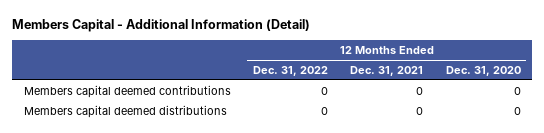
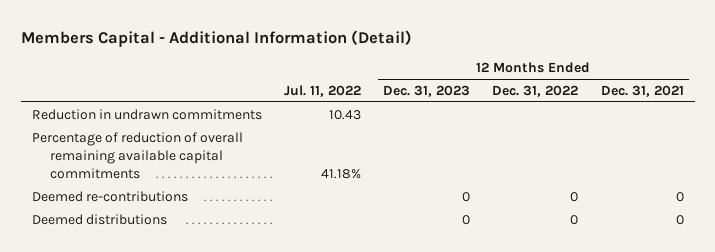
[445,65,521,76] Dec. 31, 2020 -> none
none -> [283,85,361,98] Jul. 11, 2022
none -> [383,85,471,98] Dec. 31, 2023
none -> [31,108,262,120] Reduction in undrawn commitments
none -> [31,131,243,179] Percentage of reduction of overall remaining available capital commitments
[23,84,231,98] Members capital deemed contributions -> [31,190,188,202] Deemed re-contributions
[23,104,227,118] Members capital deemed distributions -> [31,213,167,225] Deemed distributions

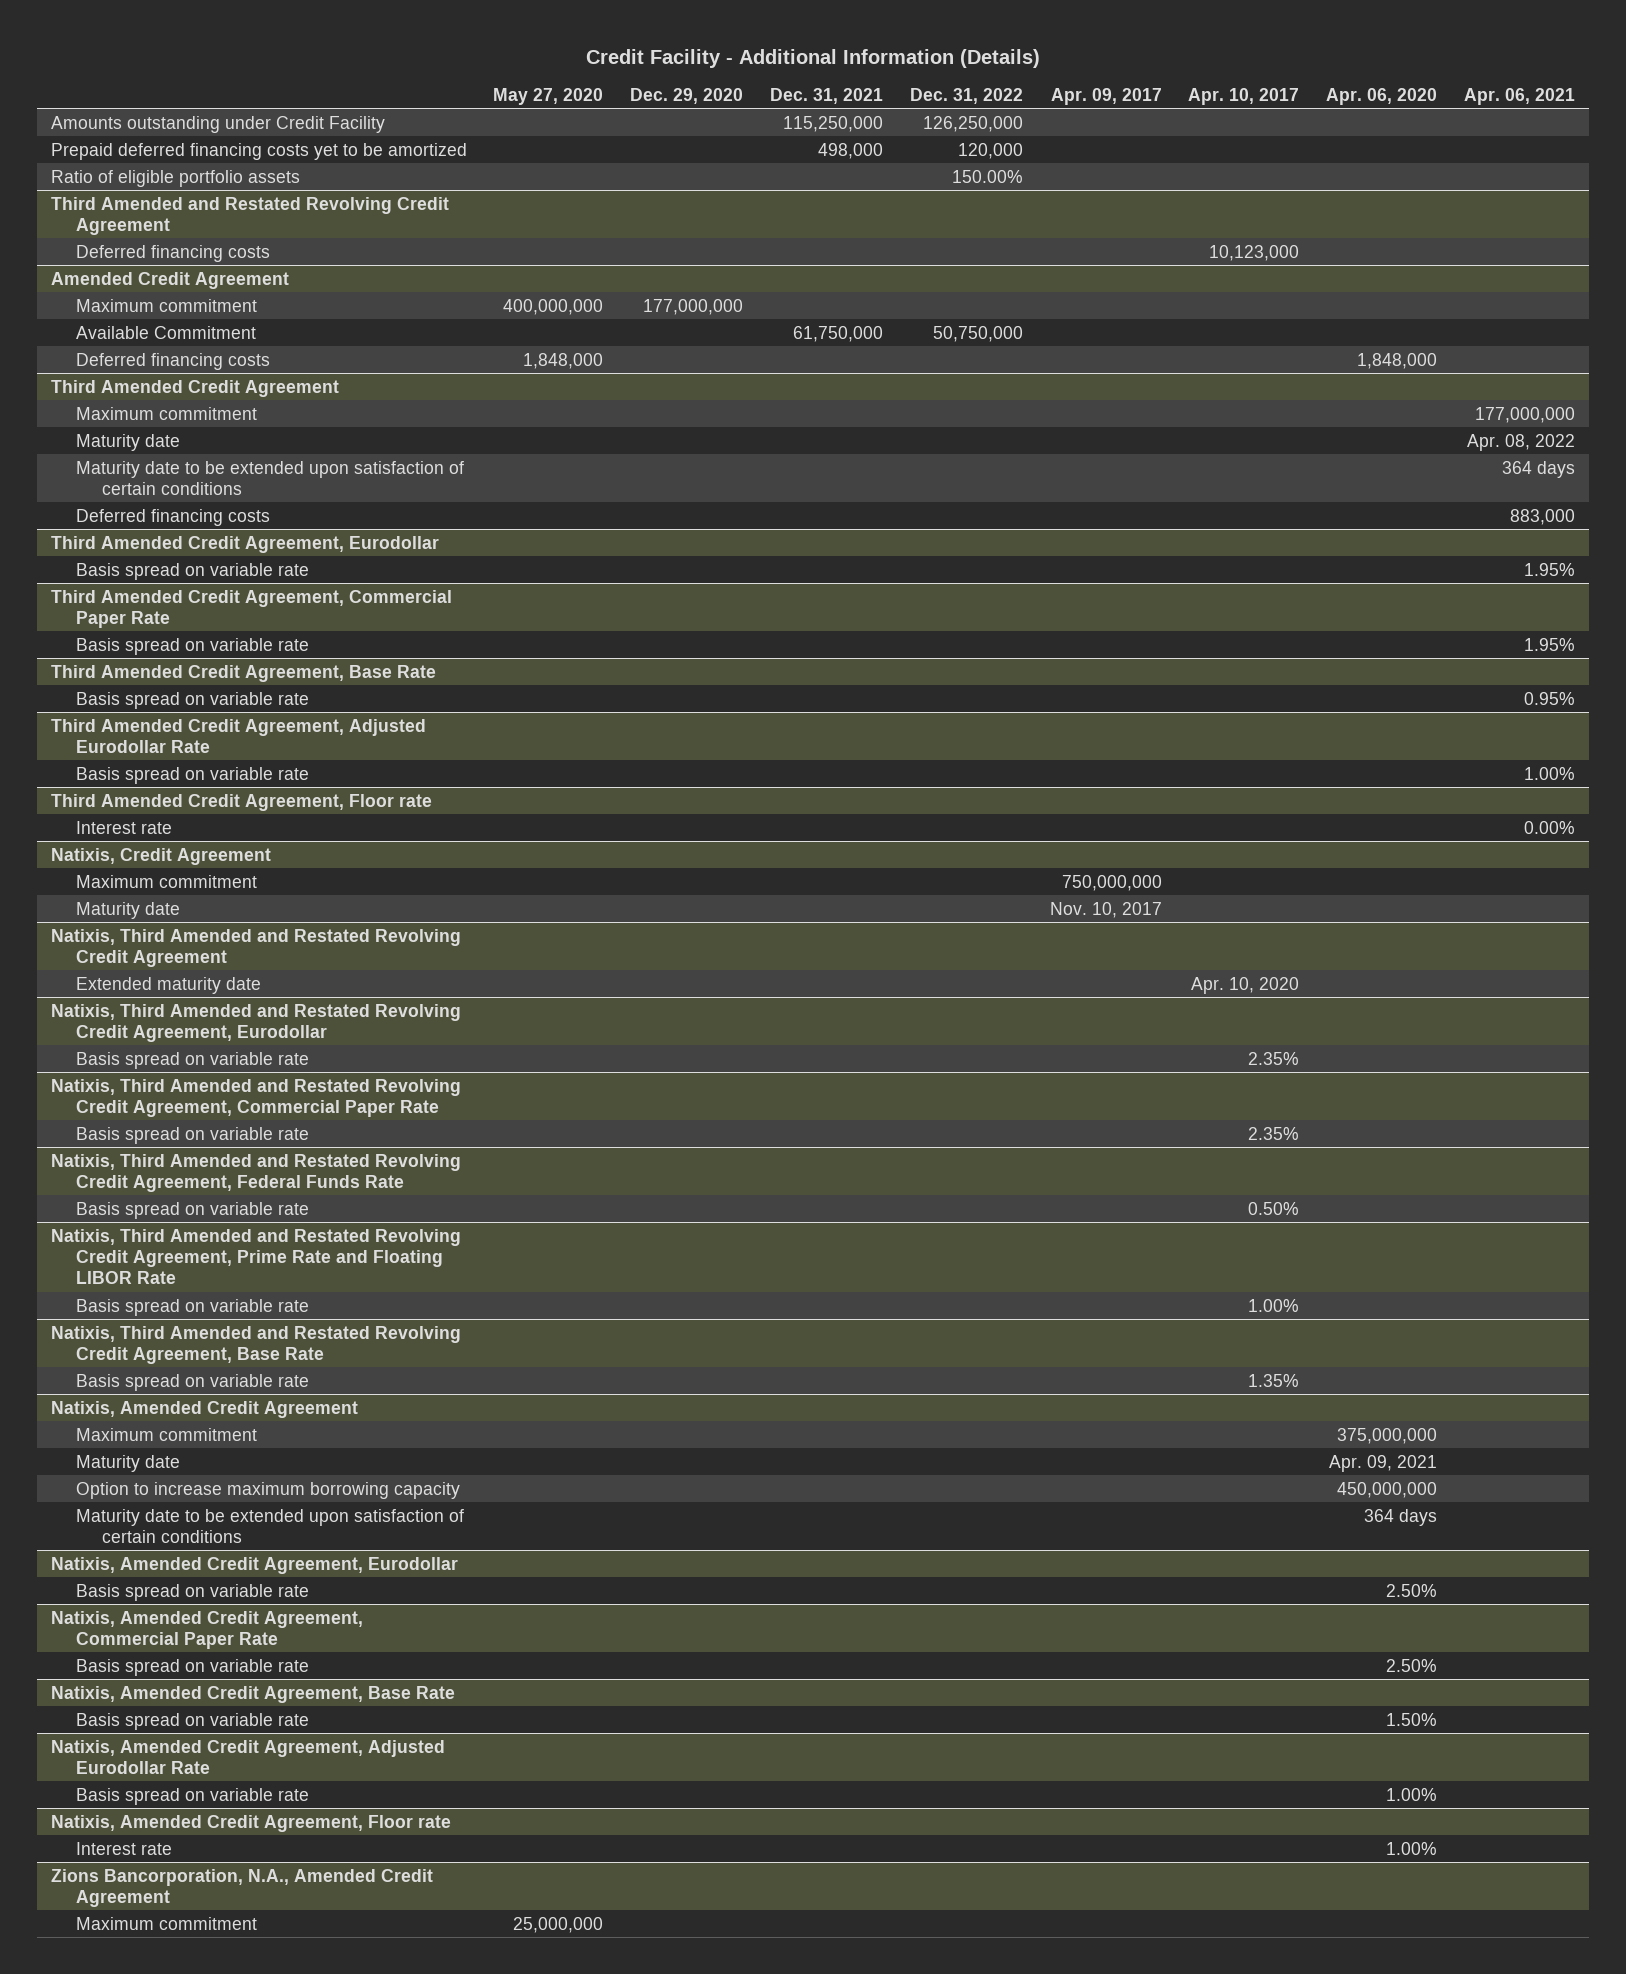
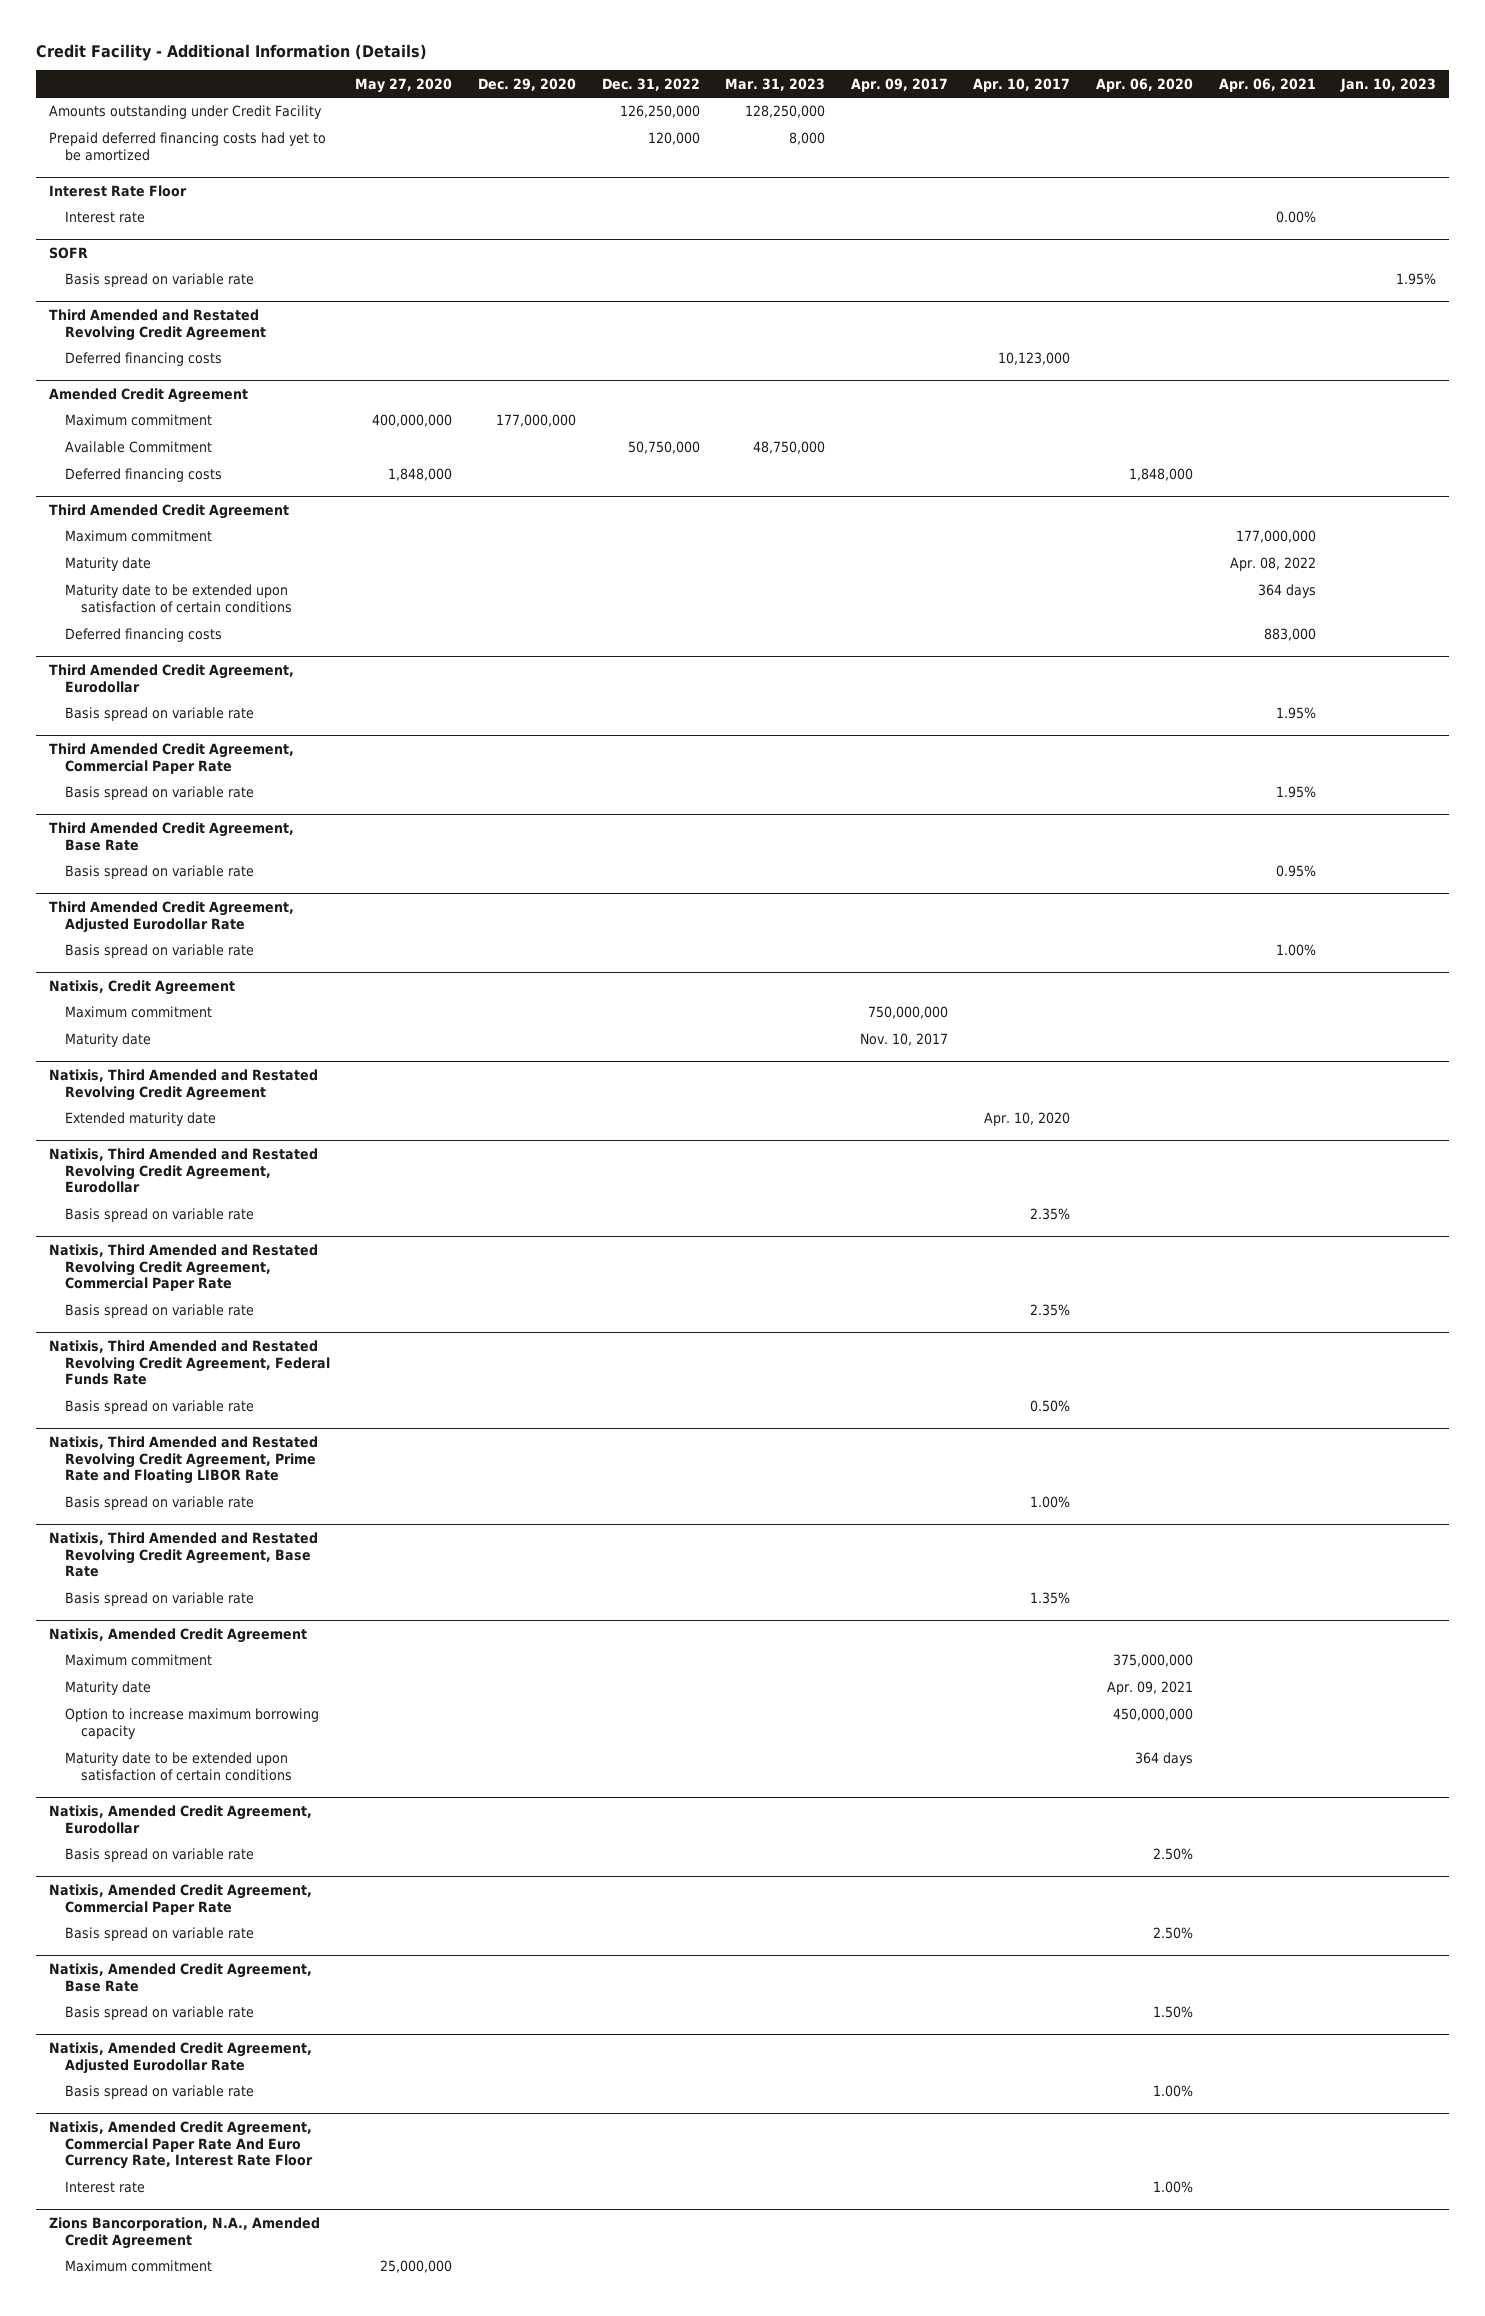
[770,87,884,104] Dec. 31, 2021 -> none
none -> [725,77,826,91] Mar. 31, 2023
none -> [1340,77,1437,92] Jan. 10, 2023
[50,169,300,187] Ratio of eligible portfolio assets -> none
[50,142,467,160] Prepaid deferred financing costs yet to be amortized -> [49,132,327,162] Prepaid deferred financing costs had yet to be amortized
none -> [49,184,188,197] Interest Rate Floor
none -> [64,211,145,224] Interest rate
none -> [49,246,89,259] SOFR
none -> [64,273,254,288] Basis spread on variable rate
[50,793,432,811] Third Amended Credit Agreement, Floor rate -> none
[76,820,173,834] Interest rate -> none
[50,1814,451,1832] Natixis, Amended Credit Agreement, Floor rate -> [49,2120,313,2170] Natixis, Amended Credit Agreement, Commercial Paper Rate And Euro Currency Rate, Interest Rate Floor

